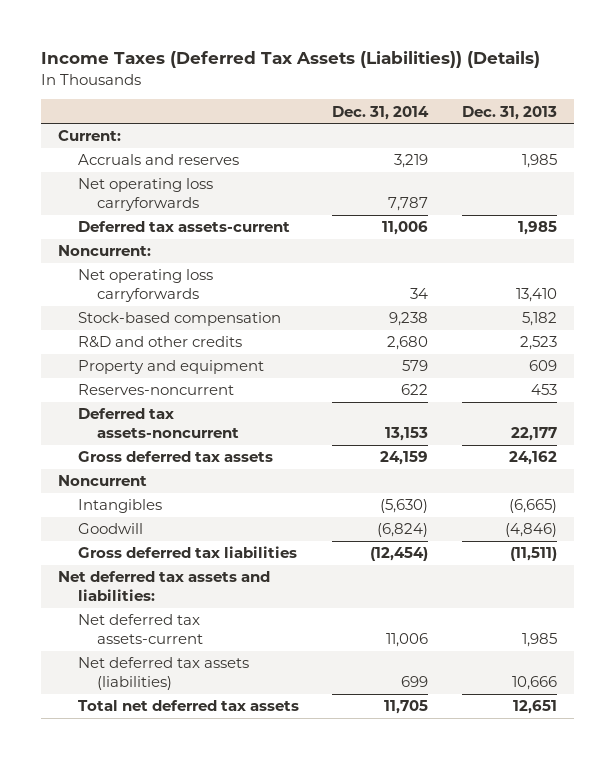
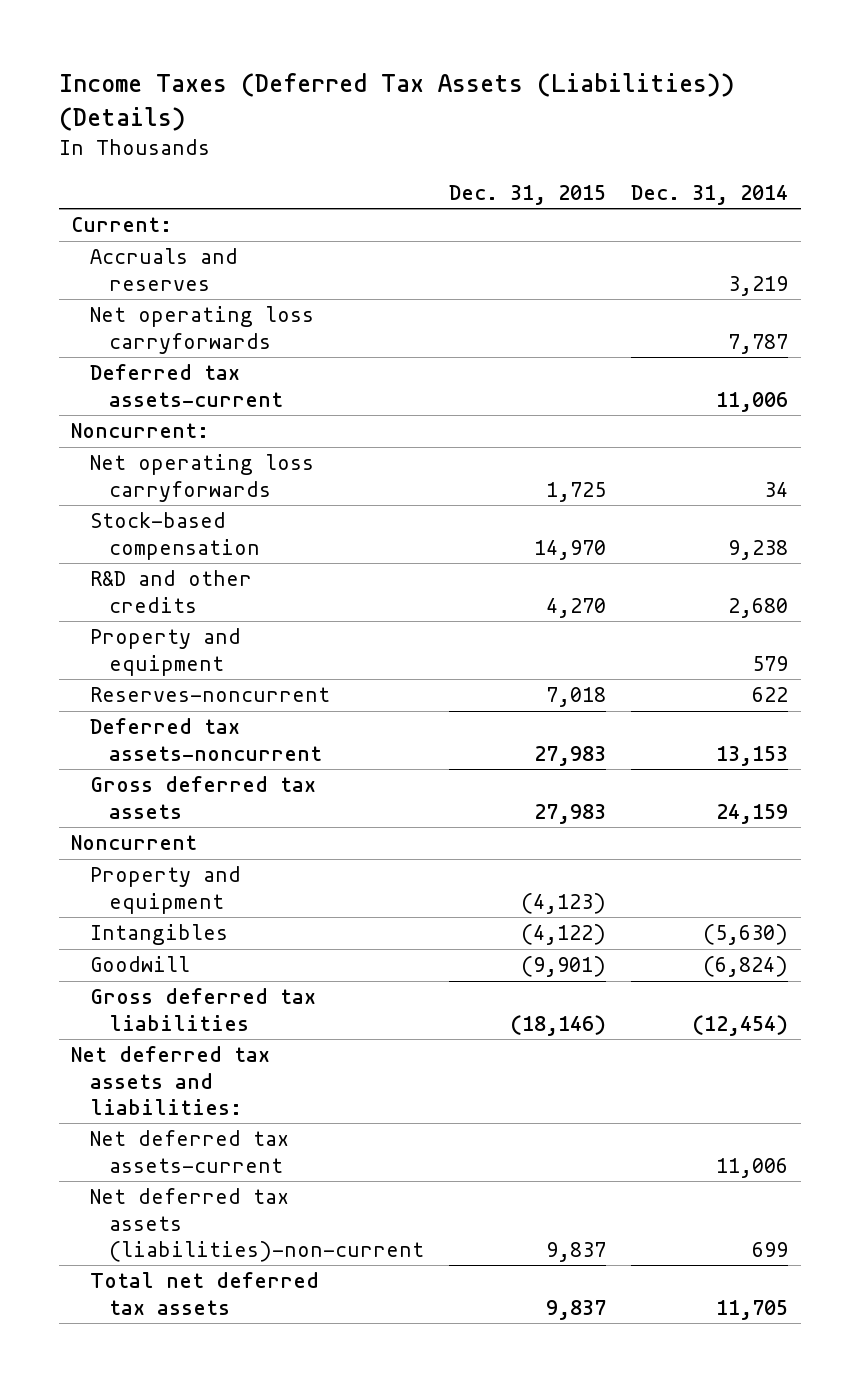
[461,105,557,120] Dec. 31, 2013 -> none
none -> [449,184,607,205] Dec. 31, 2015
none -> [90,866,242,914] Property and equipment
[77,657,249,690] Net deferred tax assets (liabilities) -> [90,1188,425,1262] Net deferred tax assets (liabilities)-non-current

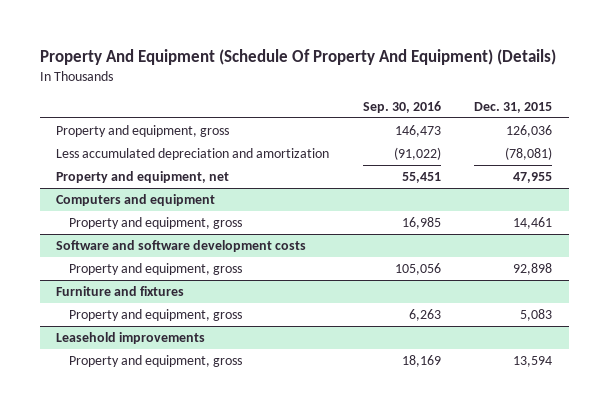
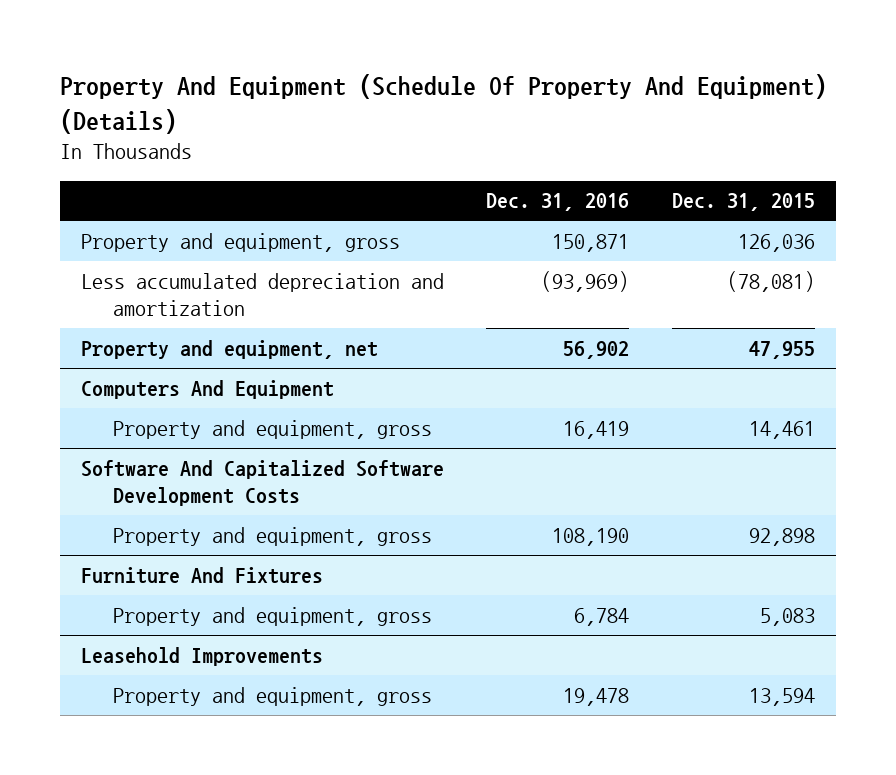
[362,101,441,114] Sep. 30, 2016 -> none
none -> [486,193,630,212] Dec. 31, 2016
[56,194,216,207] Computers and equipment -> [81,379,335,399] Computers And Equipment
[56,240,307,253] Software and software development costs -> [81,459,445,507] Software And Capitalized Software Development Costs
[56,286,185,297] Furniture and fixtures -> [81,566,324,584] Furniture And Fixtures
[56,332,206,345] Leasehold improvements -> [81,646,324,666] Leasehold Improvements

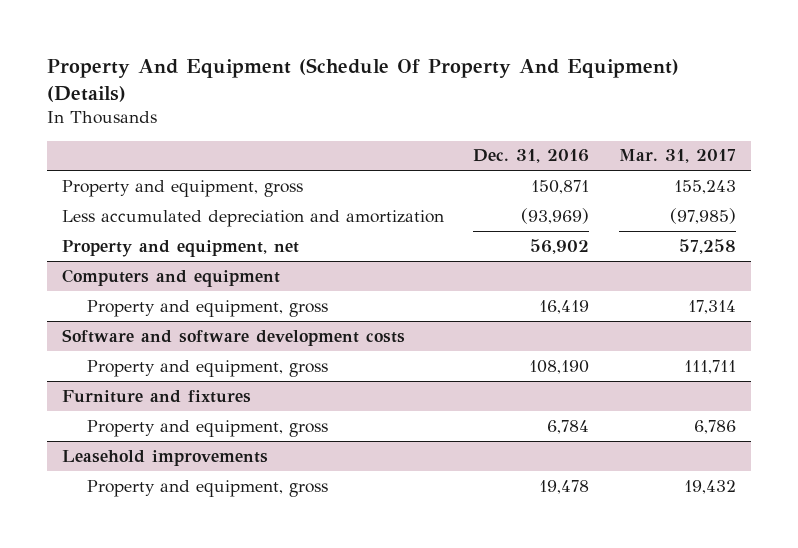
[671,193,815,212] Dec. 31, 2015 -> none
none -> [619,149,737,164] Mar. 31, 2017
[81,379,335,399] Computers And Equipment -> [61,268,280,287] Computers and equipment
[81,459,445,507] Software And Capitalized Software Development Costs -> [61,328,405,346] Software and software development costs
[81,566,324,584] Furniture And Fixtures -> [61,389,251,403] Furniture and fixtures
[81,646,324,666] Leasehold Improvements -> [61,449,268,466] Leasehold improvements

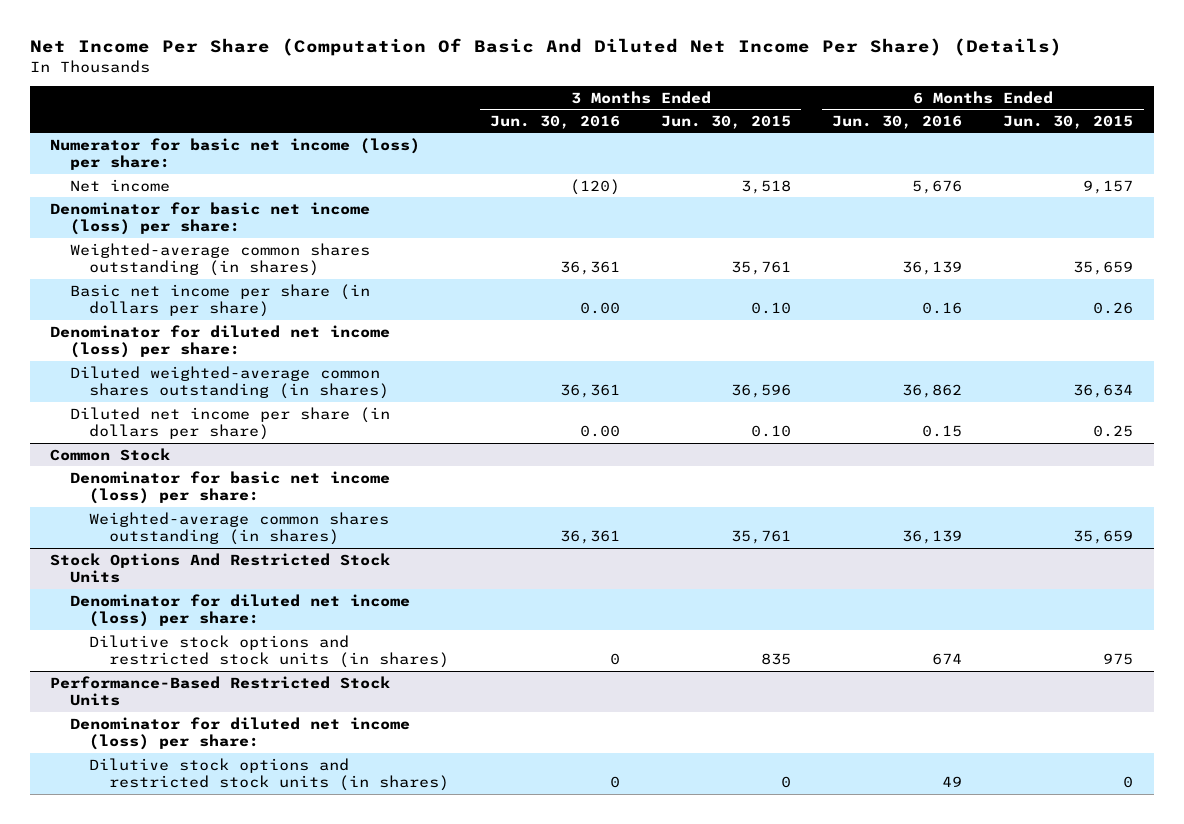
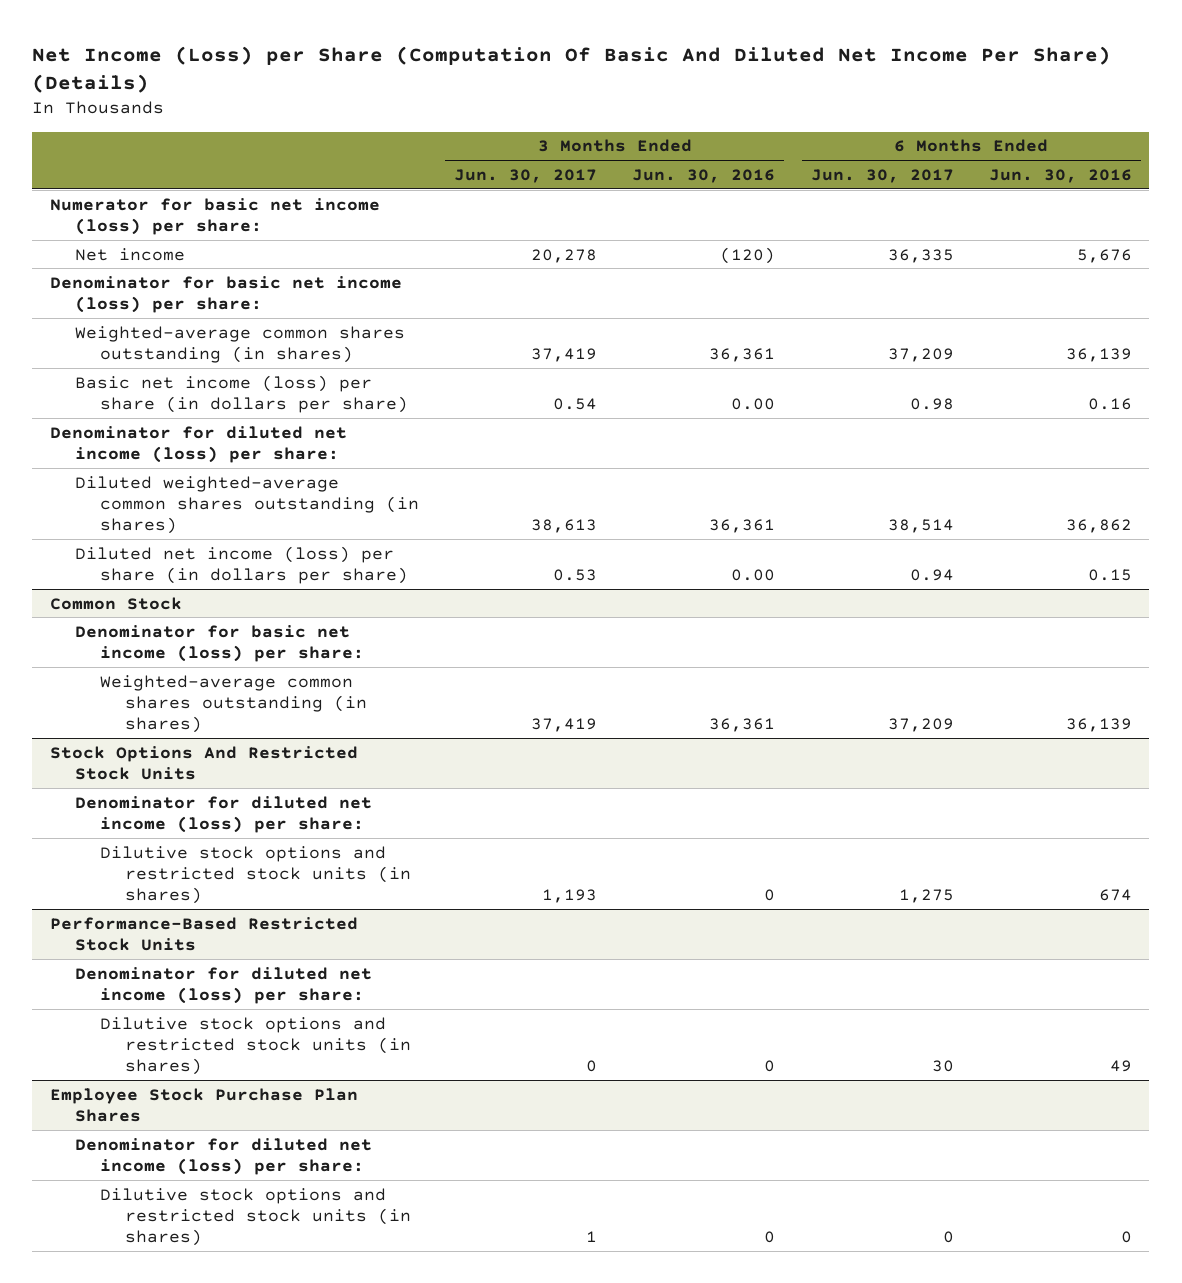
[29,38,1062,57] Net Income Per Share (Computation Of Basic And Diluted Net Income Per Share) (Details) -> [32,45,1112,93] Net Income (Loss) per Share (Computation Of Basic And Diluted Net Income Per Share) (Details)
[661,114,792,129] Jun. 30, 2015 -> none
[1003,114,1134,129] Jun. 30, 2015 -> none
none -> [454,168,598,183] Jun. 30, 2017
none -> [810,168,954,183] Jun. 30, 2017
[69,283,370,318] Basic net income per share (in dollars per share) -> [74,374,409,413] Basic net income (loss) per share (in dollars per share)
[69,406,390,441] Diluted net income per share (in dollars per share) -> [74,545,409,584] Diluted net income (loss) per share (in dollars per share)
none -> [49,1087,358,1122] Employee Stock Purchase Plan Shares
none -> [74,1137,372,1175] Denominator for diluted net income (loss) per share:
none -> [100,1187,412,1246] Dilutive stock options and restricted stock units (in shares)

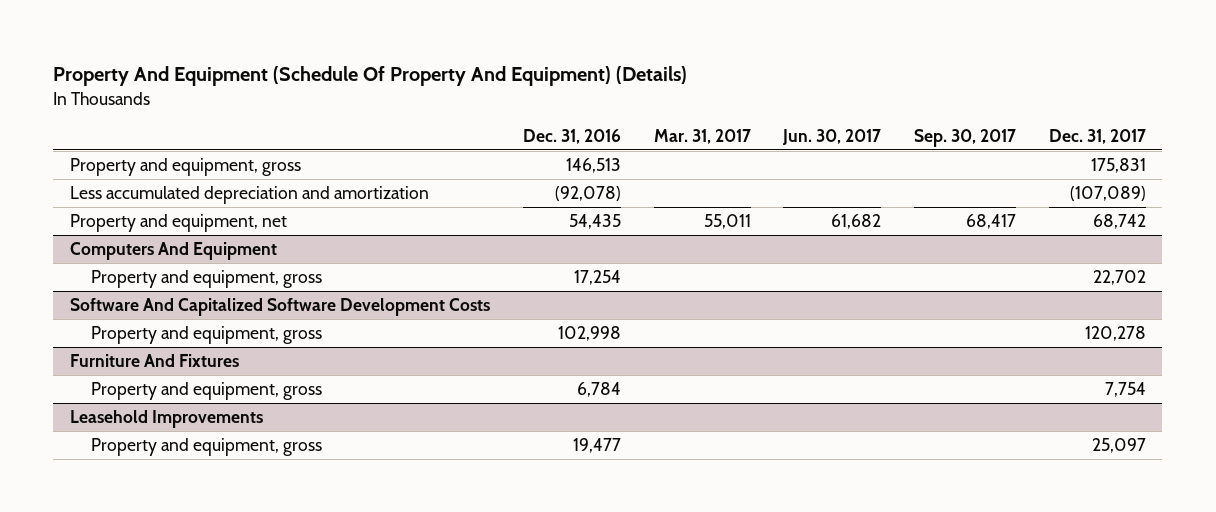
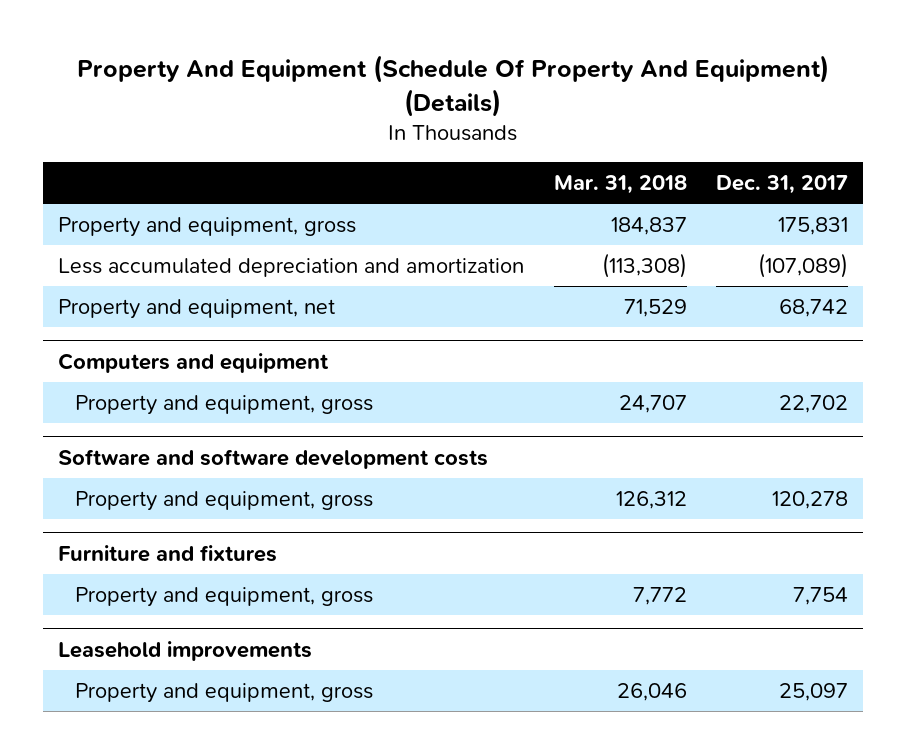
[522,129,621,145] Dec. 31, 2016 -> none
[653,129,751,145] Mar. 31, 2017 -> none
[782,129,882,146] Jun. 30, 2017 -> none
[914,129,1017,148] Sep. 30, 2017 -> none
none -> [553,174,687,194] Mar. 31, 2018
[69,242,277,261] Computers And Equipment -> [57,352,329,373] Computers and equipment
[69,298,490,317] Software And Capitalized Software Development Costs -> [57,448,488,469] Software and software development costs
[69,354,239,368] Furniture And Fixtures -> [57,544,277,562] Furniture and fixtures
[69,410,263,429] Leasehold Improvements -> [57,640,312,661] Leasehold improvements

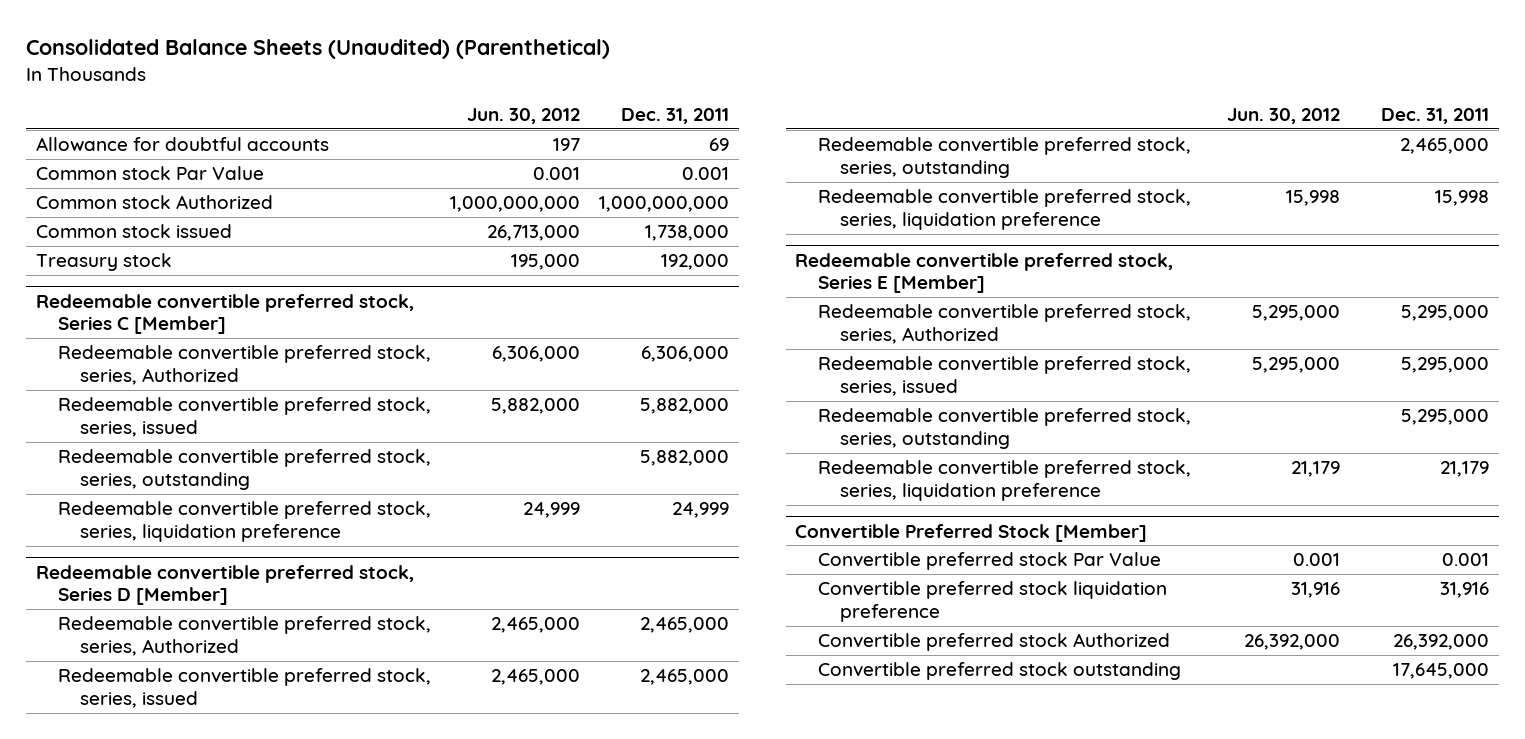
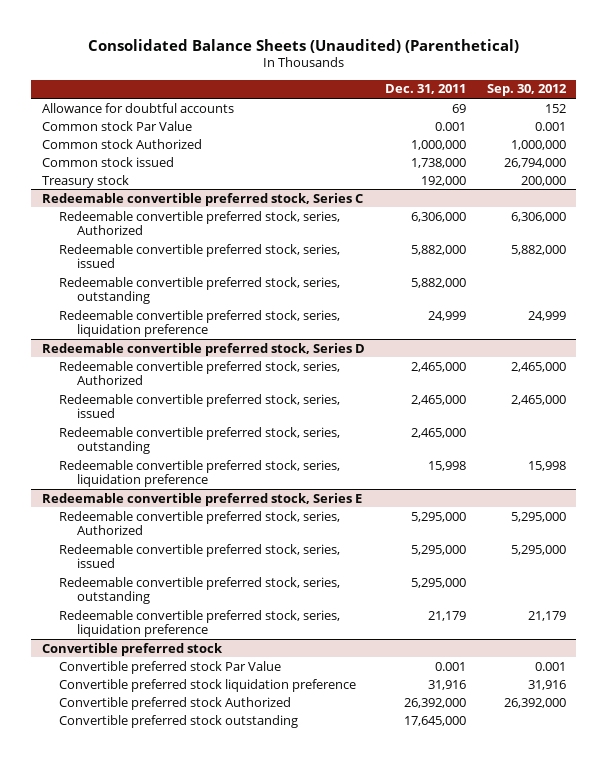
[467,107,581,124] Jun. 30, 2012 -> none
none -> [486,84,567,97] Sep. 30, 2012
[599,196,730,213] 1,000,000,000 -> [411,139,467,150] 1,000,000
[35,293,414,335] Redeemable convertible preferred stock, Series C [Member] -> [41,192,363,206] Redeemable convertible preferred stock, Series C
[35,564,414,606] Redeemable convertible preferred stock, Series D [Member] -> [41,342,365,356] Redeemable convertible preferred stock, Series D
[795,252,1174,294] Redeemable convertible preferred stock, Series E [Member] -> [41,492,362,506] Redeemable convertible preferred stock, Series E
[795,523,1148,542] Convertible Preferred Stock [Member] -> [41,642,223,656] Convertible preferred stock

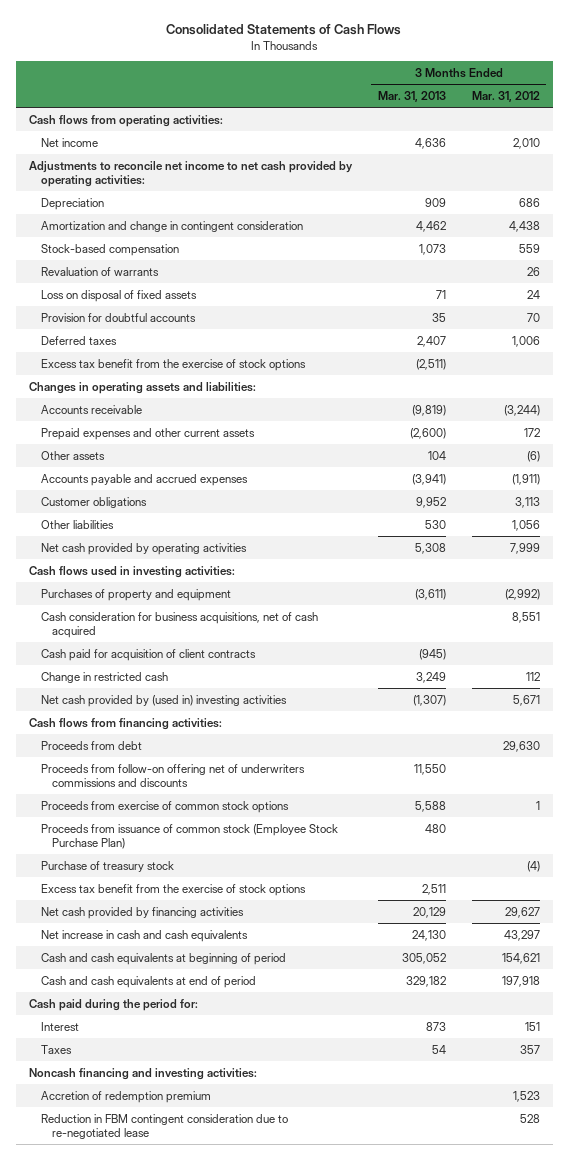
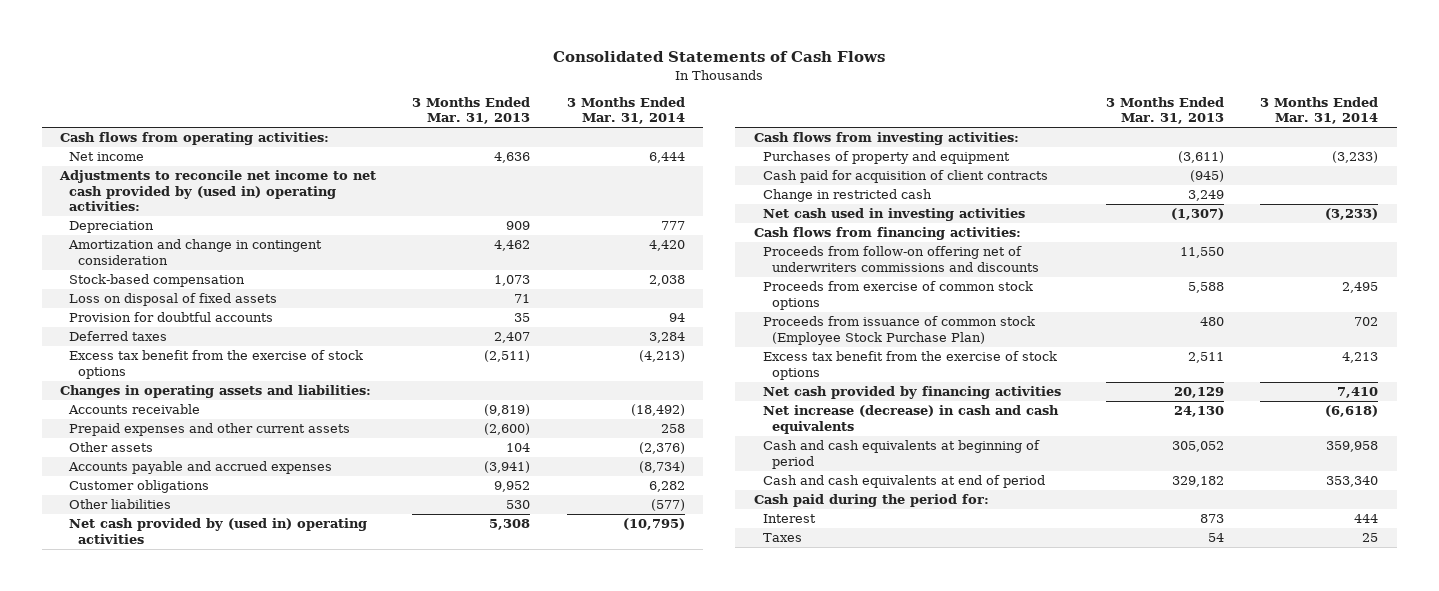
[471,90,540,102] Mar. 31, 2012 -> none
none -> [566,97,685,125] 3 Months Ended Mar. 31, 2014
[29,160,354,188] Adjustments to reconcile net income to net cash provided by operating activities: -> [59,170,377,212] Adjustments to reconcile net income to net cash provided by (used in) operating activities:
[40,266,159,276] Revaluation of warrants -> none
[40,542,247,555] Net cash provided by operating activities -> [69,518,368,544] Net cash provided by (used in) operating activities
[29,565,236,578] Cash flows used in investing activities: -> [753,132,1019,146] Cash flows from investing activities:
[40,611,318,639] Cash consideration for business acquisitions, net of cash acquired -> none
[40,694,287,707] Net cash provided by (used in) investing activities -> [762,208,1025,222] Net cash used in investing activities
[40,740,142,750] Proceeds from debt -> none
[40,860,174,872] Purchase of treasury stock -> none
[40,929,248,942] Net increase in cash and cash equivalents -> [762,405,1059,434] Net increase (decrease) in cash and cash equivalents
[29,1067,258,1080] Noncash financing and investing activities: -> none
[40,1090,211,1103] Accretion of redemption premium -> none
[40,1113,288,1140] Reduction in FBM contingent consideration due to re-negotiated lease -> none

